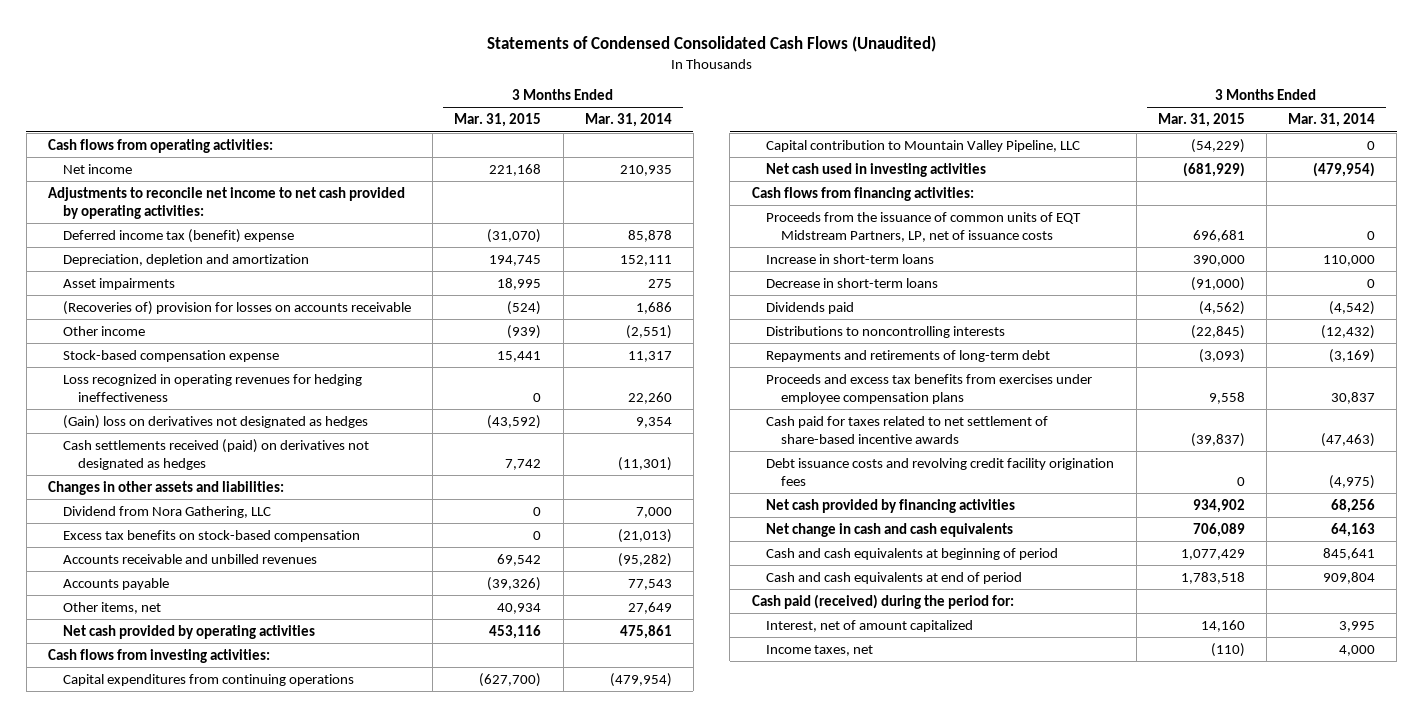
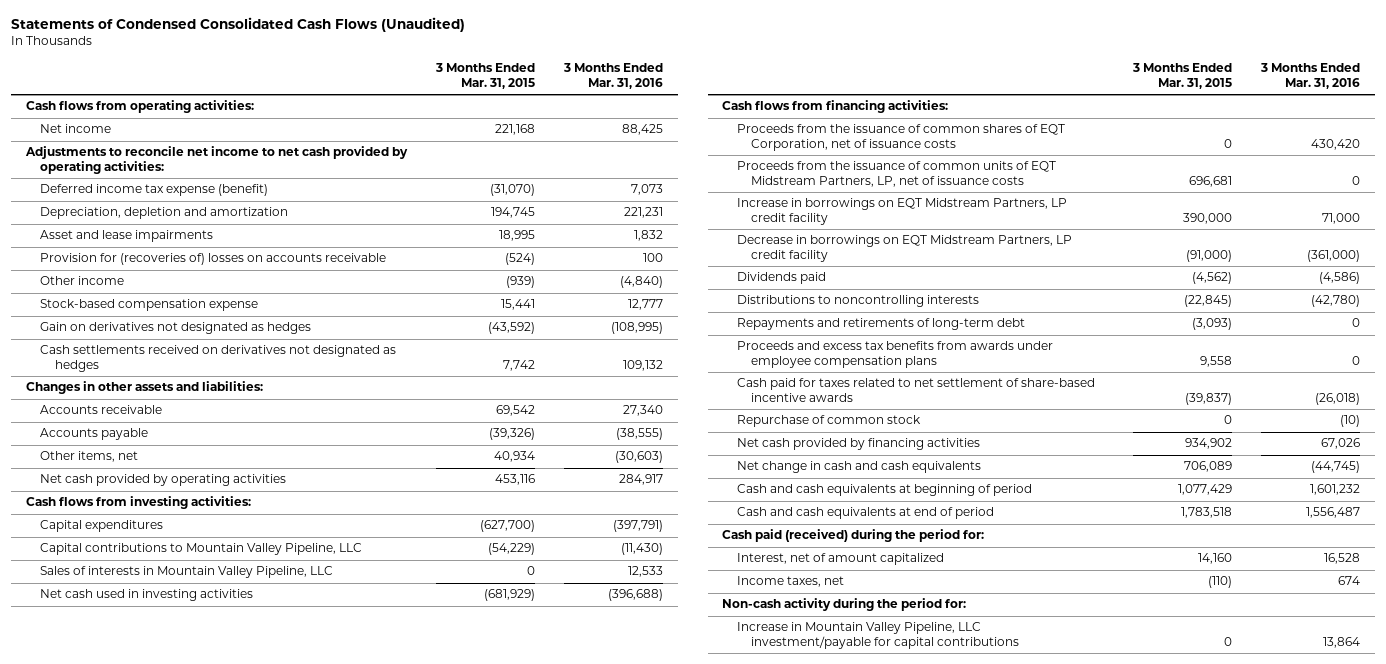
[584,113,672,128] Mar. 31, 2014 -> none
none -> [563,63,664,89] 3 Months Ended Mar. 31, 2016
[62,228,294,243] Deferred income tax (benefit) expense -> [40,184,269,197] Deferred income tax expense (benefit)
[62,277,175,290] Asset impairments -> [40,230,214,243] Asset and lease impairments
[62,300,411,315] (Recoveries of) provision for losses on accounts receivable -> [40,253,387,266] Provision for (recoveries of) losses on accounts receivable
[62,373,362,402] Loss recognized in operating revenues for hedging ineffectiveness -> none
[62,414,368,429] (Gain) loss on derivatives not designated as hedges -> [40,322,312,335] Gain on derivatives not designated as hedges
[62,438,369,470] Cash settlements received (paid) on derivatives not designated as hedges -> [40,345,397,372] Cash settlements received on derivatives not designated as hedges
[62,505,271,518] Dividend from Nora Gathering, LLC -> none
[62,529,360,542] Excess tax benefits on stock-based compensation -> none
[62,553,317,564] Accounts receivable and unbilled revenues -> [40,405,163,415] Accounts receivable
[62,673,354,686] Capital expenditures from continuing operations -> [40,520,164,533] Capital expenditures
[766,139,1081,152] Capital contribution to Mountain Valley Pipeline, LLC -> [40,543,363,556] Capital contributions to Mountain Valley Pipeline, LLC
none -> [40,566,334,579] Sales of interests in Mountain Valley Pipeline, LLC
none -> [736,124,1065,151] Proceeds from the issuance of common shares of EQT Corporation, net of issuance costs
[766,253,935,264] Increase in short-term loans -> none
[766,277,939,288] Decrease in short-term loans -> none
none -> [736,198,1067,225] Increase in borrowings on EQT Midstream Partners, LP credit facility
none -> [736,235,1072,262] Decrease in borrowings on EQT Midstream Partners, LP credit facility
[766,373,1093,404] Proceeds and excess tax benefits from exercises under employee compensation plans -> [736,341,1053,368] Proceeds and excess tax benefits from awards under employee compensation plans
[766,457,1115,486] Debt issuance costs and revolving credit facility origination fees -> none
none -> [736,415,921,428] Repurchase of common stock
none -> [722,598,967,612] Non-cash activity during the period for:
none -> [736,622,1020,649] Increase in Mountain Valley Pipeline, LLC investment/payable for capital contributions

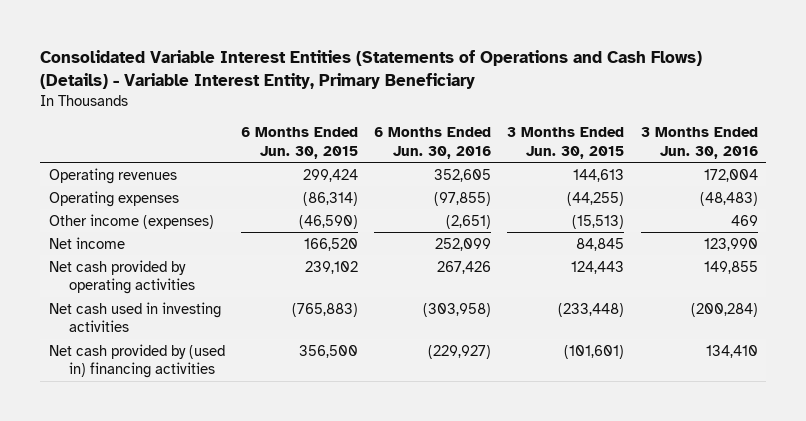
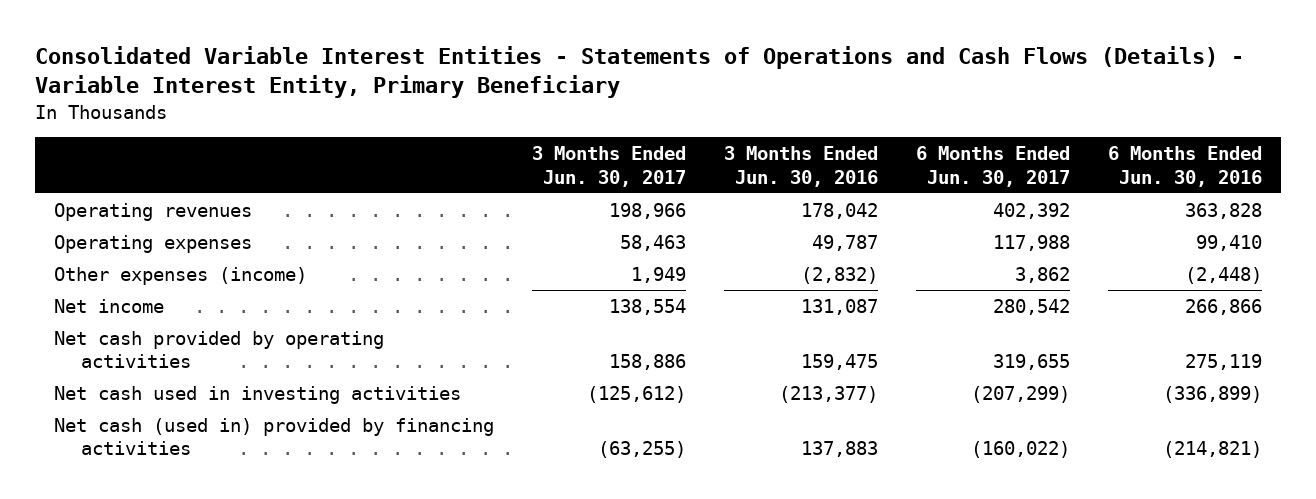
[40,50,703,89] Consolidated Variable Interest Entities (Statements of Operations and Cash Flows) (Details) - Variable Interest Entity, Primary Beneficiary -> [35,46,1245,99] Consolidated Variable Interest Entities - Statements of Operations and Cash Flows (Details) - Variable Interest Entity, Primary Beneficiary
[240,127,358,159] 6 Months Ended Jun. 30, 2015 -> none
[507,127,625,159] 3 Months Ended Jun. 30, 2015 -> none
none -> [531,146,686,187] 3 Months Ended Jun. 30, 2017
none -> [915,146,1070,187] 6 Months Ended Jun. 30, 2017
[434,168,492,182] 352,605 -> [1184,202,1262,219] 363,828
[703,168,758,182] 172,004 -> [800,202,878,219] 178,042
[434,191,492,206] (97,855) -> [1195,234,1262,251] 99,410
[699,191,758,206] (48,483) -> [811,234,878,251] 49,787
[48,213,214,229] Other income (expenses) -> [54,266,308,285] Other expenses (income)
[446,214,492,229] (2,651) -> [1184,266,1262,284] (2,448)
[730,214,758,226] 469 -> [800,266,878,284] (2,832)
[435,237,492,251] 252,099 -> [1184,298,1262,315] 266,866
[703,237,758,251] 123,990 -> [800,298,878,315] 131,087
[437,260,492,274] 267,426 -> [1184,354,1262,371] 275,119
[703,260,758,274] 149,855 -> [800,354,878,371] 159,475
[423,302,492,317] (303,958) -> [1162,385,1262,403] (336,899)
[690,302,758,317] (200,284) -> [778,385,878,403] (213,377)
[48,343,225,379] Net cash provided by (used in) financing activities -> [54,417,495,456] Net cash (used in) provided by financing activities
[428,344,492,359] (229,927) -> [1162,441,1262,459] (214,821)
[705,344,758,358] 134,410 -> [800,441,878,458] 137,883

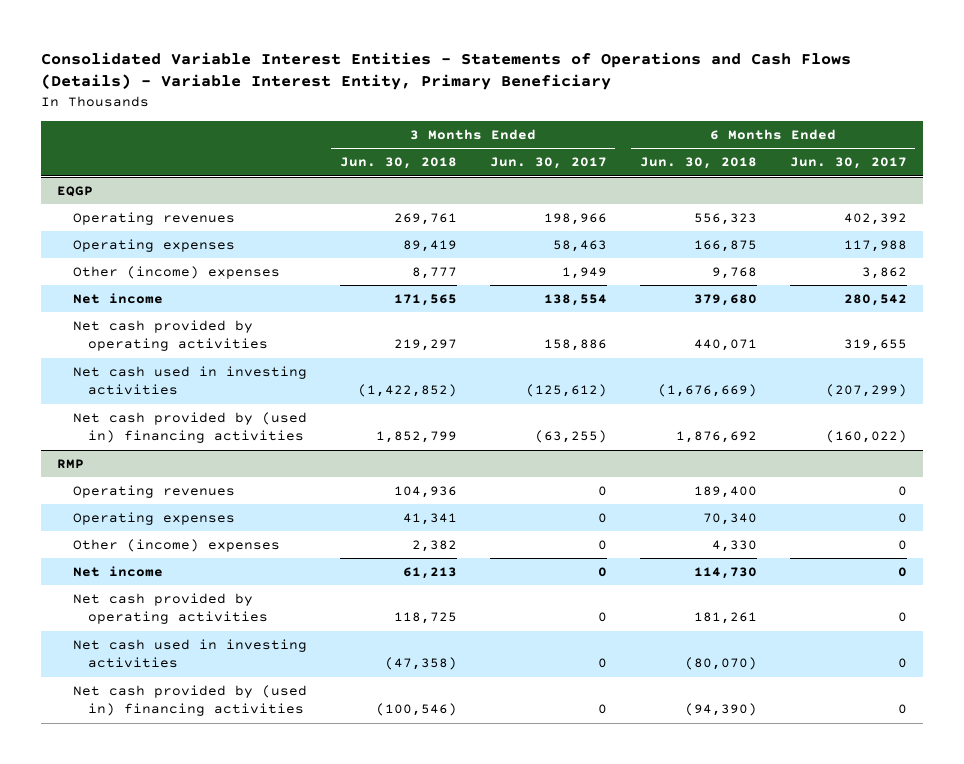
[723,146,878,187] 3 Months Ended Jun. 30, 2016 -> none
[1107,146,1262,187] 6 Months Ended Jun. 30, 2016 -> none
none -> [339,157,457,170] Jun. 30, 2018
none -> [639,157,757,170] Jun. 30, 2018
none -> [57,186,94,198] EQGP
[54,266,308,285] Other expenses (income) -> [72,266,280,280] Other (income) expenses
[54,417,495,456] Net cash (used in) provided by financing activities -> [72,412,307,444] Net cash provided by (used in) financing activities
none -> [57,459,85,470] RMP
none -> [72,485,235,499] Operating revenues
none -> [72,512,235,526] Operating expenses
none -> [72,539,280,553] Other (income) expenses
none -> [72,566,163,578] Net income
none -> [72,593,268,625] Net cash provided by operating activities
none -> [72,639,307,669] Net cash used in investing activities
none -> [72,685,307,717] Net cash provided by (used in) financing activities

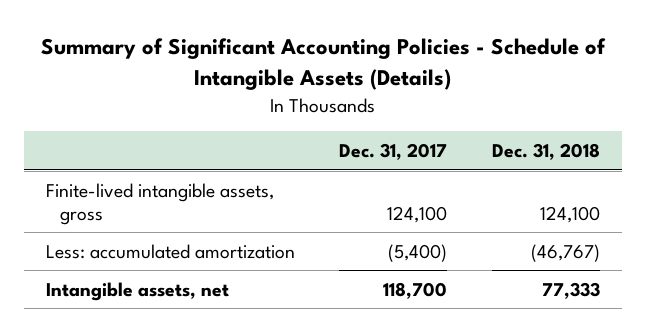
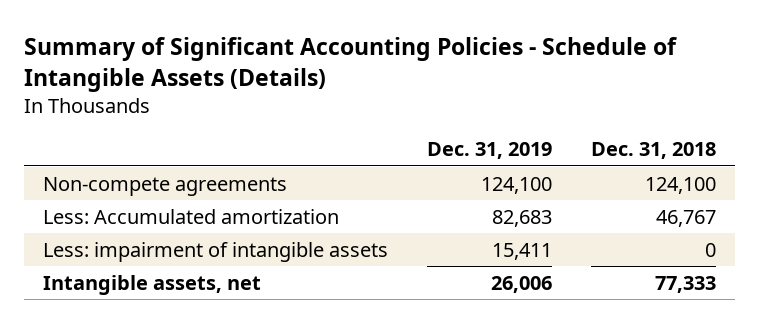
[339,143,448,161] Dec. 31, 2017 -> none
none -> [426,142,552,160] Dec. 31, 2019
[45,182,274,225] Finite-lived intangible assets, gross -> [43,176,288,196] Non-compete agreements
[45,243,295,259] Less: accumulated amortization -> [43,208,340,224] Less: Accumulated amortization
[530,243,600,262] (46,767) -> [655,209,716,227] 46,767
none -> [43,241,389,262] Less: impairment of intangible assets

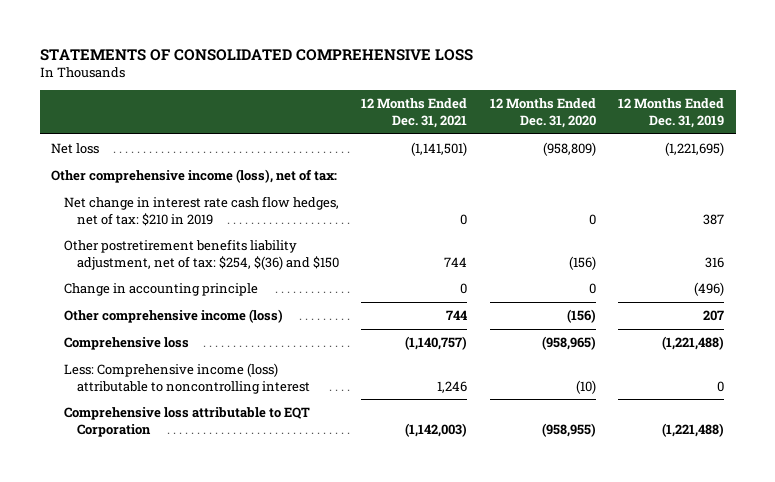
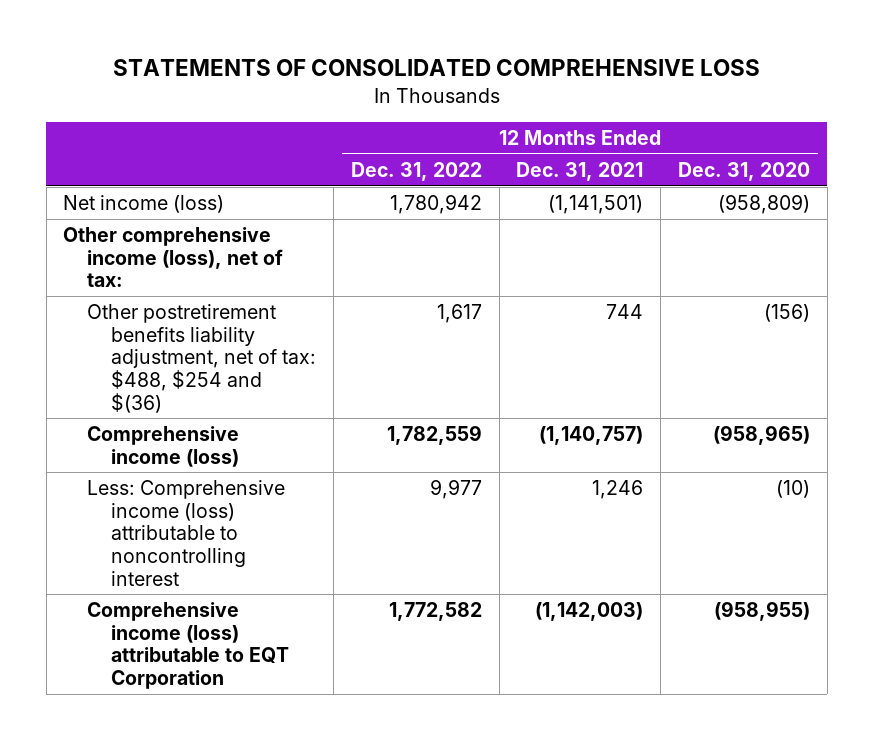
[618,98,725,128] 12 Months Ended Dec. 31, 2019 -> none
none -> [350,161,482,181] Dec. 31, 2022
[50,143,99,155] Net loss -> [63,195,225,214] Net income (loss)
[63,196,339,226] Net change in interest rate cash flow hedges, net of tax: $210 in 2019 -> none
[63,283,258,297] Change in accounting principle -> none
[63,309,283,324] Other comprehensive income (loss) -> none
[63,239,339,270] Other postretirement benefits liability adjustment, net of tax: $254, $(36) and $150 -> [87,304,317,413] Other postretirement benefits liability adjustment, net of tax: $488, $254 and $(36)
[63,337,189,351] Comprehensive loss -> [87,426,240,467] Comprehensive income (loss)
[63,407,310,437] Comprehensive loss attributable to EQT Corporation -> [87,602,290,689] Comprehensive income (loss) attributable to EQT Corporation

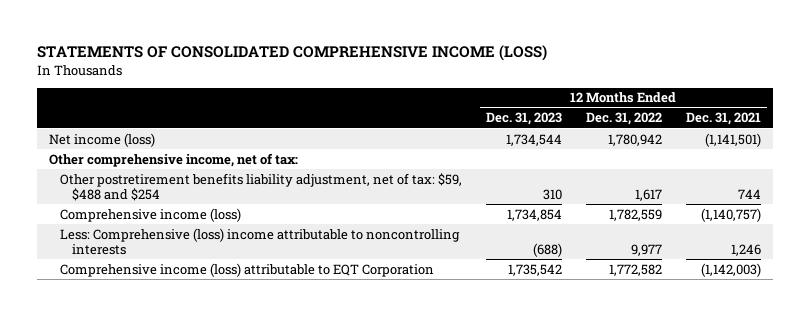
[112,59,760,77] STATEMENTS OF CONSOLIDATED COMPREHENSIVE LOSS -> [36,45,547,62] STATEMENTS OF CONSOLIDATED COMPREHENSIVE INCOME (LOSS)
[677,161,810,181] Dec. 31, 2020 -> none
none -> [486,112,563,126] Dec. 31, 2023
[63,227,284,288] Other comprehensive income (loss), net of tax: -> [48,152,298,167] Other comprehensive income, net of tax:
[87,304,317,413] Other postretirement benefits liability adjustment, net of tax: $488, $254 and $(36) -> [60,172,463,202] Other postretirement benefits liability adjustment, net of tax: $59, $488 and $254
[87,480,286,586] Less: Comprehensive income (loss) attributable to noncontrolling interest -> [60,227,461,256] Less: Comprehensive (loss) income attributable to noncontrolling interests

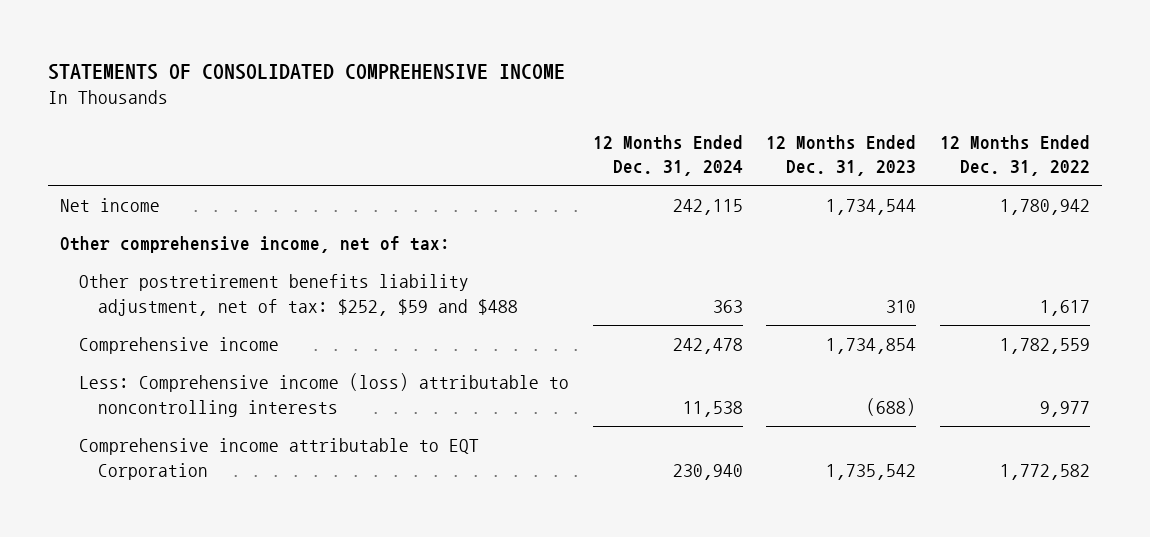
[36,45,547,62] STATEMENTS OF CONSOLIDATED COMPREHENSIVE INCOME (LOSS) -> [47,63,565,80] STATEMENTS OF CONSOLIDATED COMPREHENSIVE INCOME
[685,112,761,126] Dec. 31, 2021 -> none
none -> [592,134,743,177] 12 Months Ended Dec. 31, 2024
[48,132,155,147] Net income (loss) -> [59,198,160,213] Net income
[60,172,463,202] Other postretirement benefits liability adjustment, net of tax: $59, $488 and $254 -> [78,274,518,316] Other postretirement benefits liability adjustment, net of tax: $252, $59 and $488
[60,207,242,222] Comprehensive income (loss) -> [78,337,279,355] Comprehensive income
[60,227,461,256] Less: Comprehensive (loss) income attributable to noncontrolling interests -> [78,373,569,417] Less: Comprehensive income (loss) attributable to noncontrolling interests
[60,262,435,277] Comprehensive income (loss) attributable to EQT Corporation -> [78,438,479,480] Comprehensive income attributable to EQT Corporation

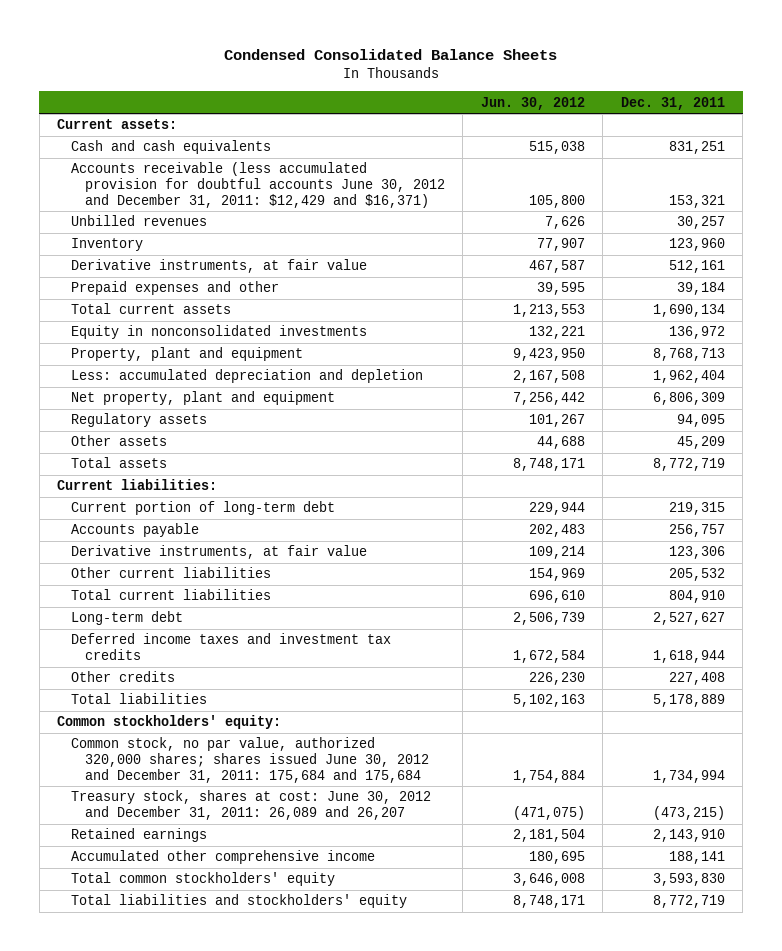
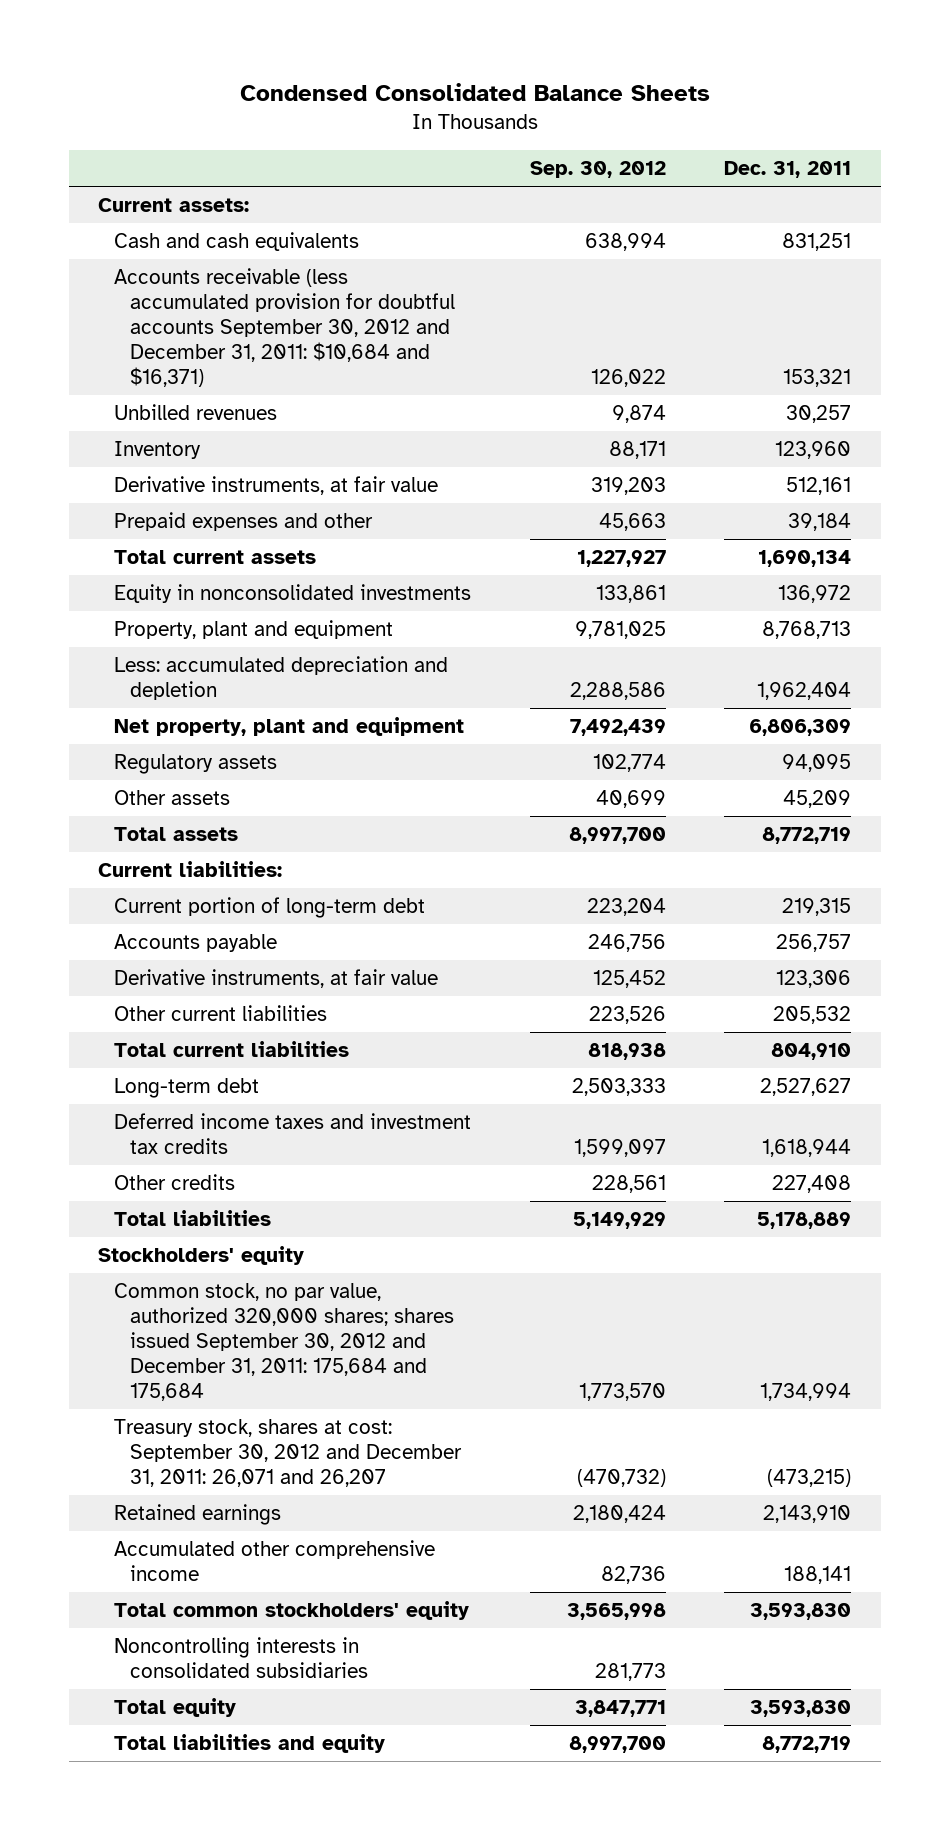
[480,96,585,110] Jun. 30, 2012 -> none
none -> [529,161,666,179] Sep. 30, 2012
[71,162,445,208] Accounts receivable (less accumulated provision for doubtful accounts June 30, 2012 and December 31, 2011: $12,429 and $16,371) -> [114,268,456,387] Accounts receivable (less accumulated provision for doubtful accounts September 30, 2012 and December 31, 2011: $10,684 and $16,371)
[57,715,282,730] Common stockholders' equity: -> [97,1246,304,1266] Stockholders' equity
[71,737,429,783] Common stock, no par value, authorized 320,000 shares; shares issued June 30, 2012 and December 31, 2011: 175,684 and 175,684 -> [114,1283,455,1401] Common stock, no par value, authorized 320,000 shares; shares issued September 30, 2012 and December 31, 2011: 175,684 and 175,684
[71,790,432,821] Treasury stock, shares at cost: June 30, 2012 and December 31, 2011: 26,089 and 26,207 -> [114,1419,463,1487] Treasury stock, shares at cost: September 30, 2012 and December 31, 2011: 26,071 and 26,207
none -> [114,1637,369,1678] Noncontrolling interests in consolidated subsidiaries
none -> [114,1698,237,1718] Total equity
[71,894,408,909] Total liabilities and stockholders' equity -> [114,1734,386,1754] Total liabilities and equity

